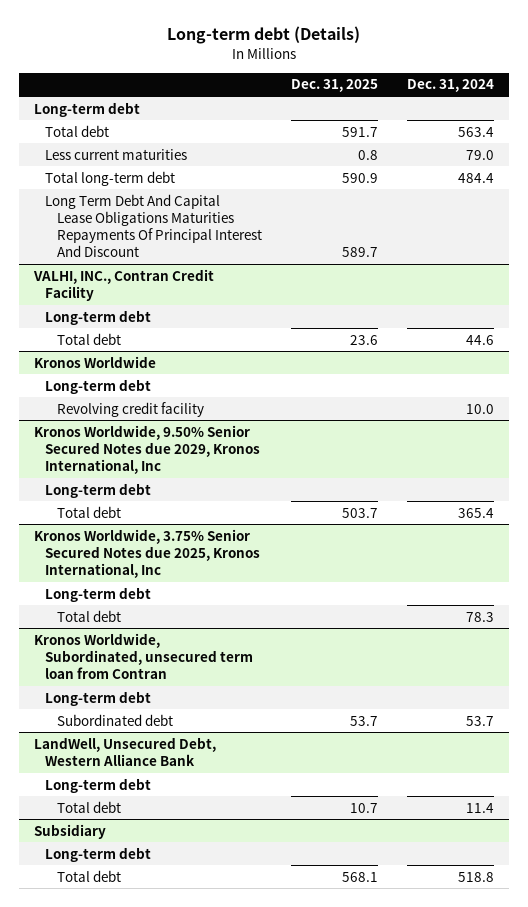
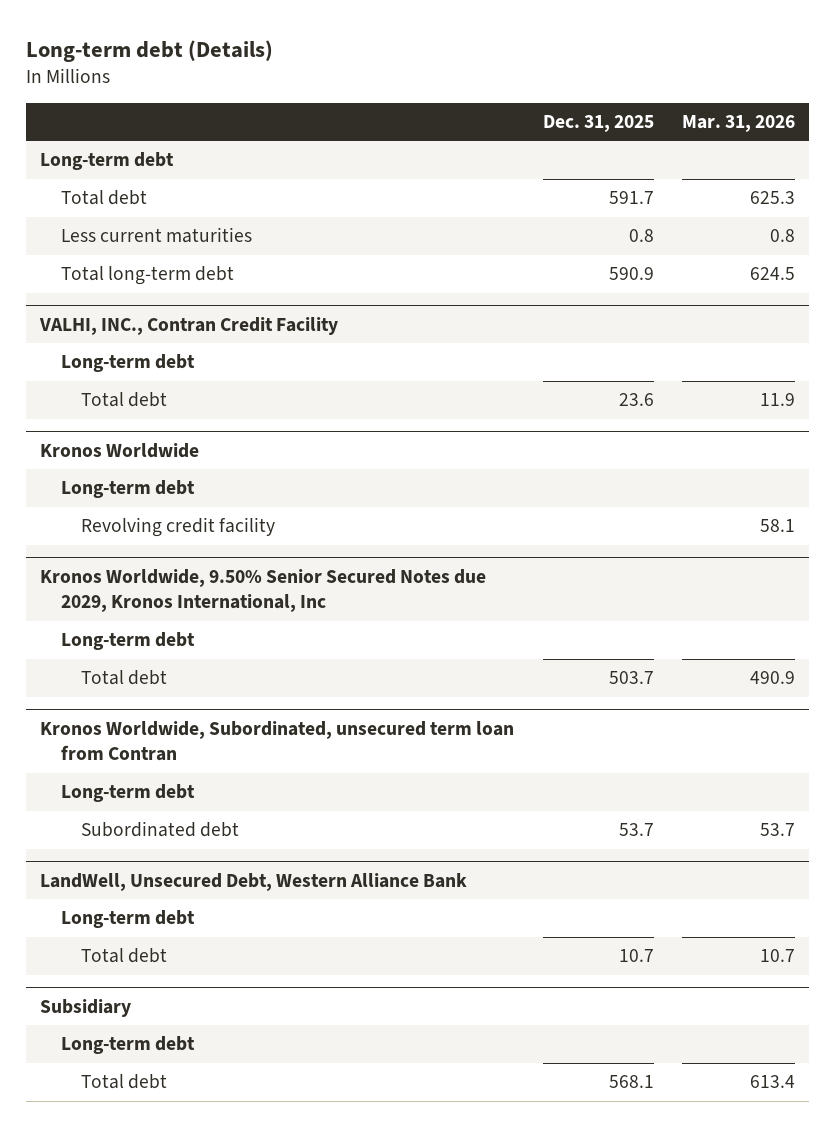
[407,79,495,93] Dec. 31, 2024 -> none
none -> [682,114,796,132] Mar. 31, 2026
[45,193,262,257] Long Term Debt And Capital Lease Obligations Maturities Repayments Of Principal Interest And Discount -> none
[33,528,261,578] Kronos Worldwide, 3.75% Senior Secured Notes due 2025, Kronos International, Inc -> none
[45,586,152,602] Long-term debt -> none
[56,609,121,622] Total debt -> none

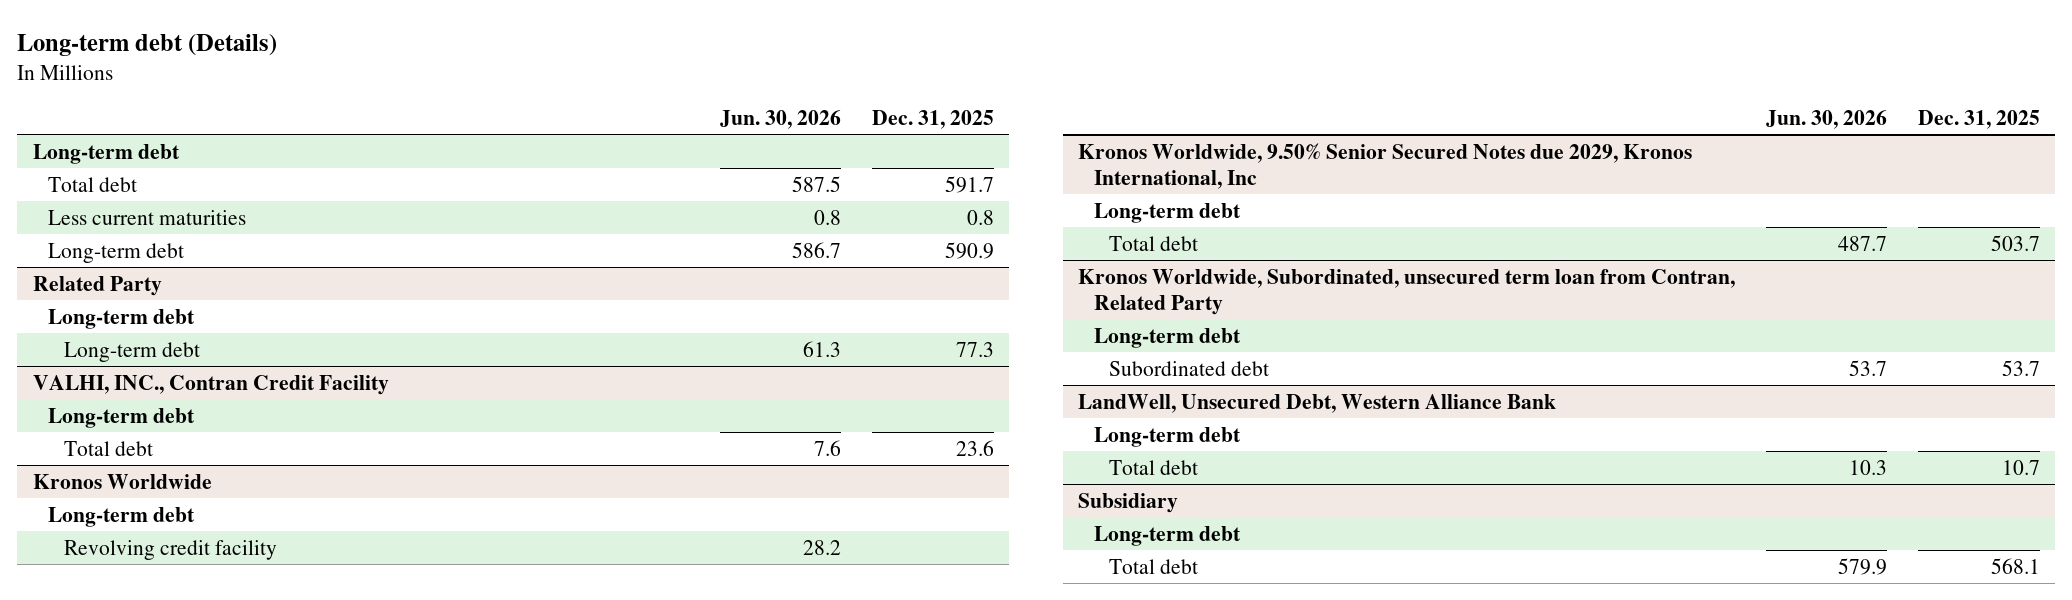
[682,114,796,132] Mar. 31, 2026 -> none
none -> [720,109,842,129] Jun. 30, 2026
[60,266,234,286] Total long-term debt -> [48,242,185,263] Long-term debt
none -> [32,275,162,296] Related Party
none -> [48,308,196,329] Long-term debt
none -> [63,341,200,362] Long-term debt
[40,721,515,762] Kronos Worldwide, Subordinated, unsecured term loan from Contran -> [1078,268,1736,315] Kronos Worldwide, Subordinated, unsecured term loan from Contran, Related Party

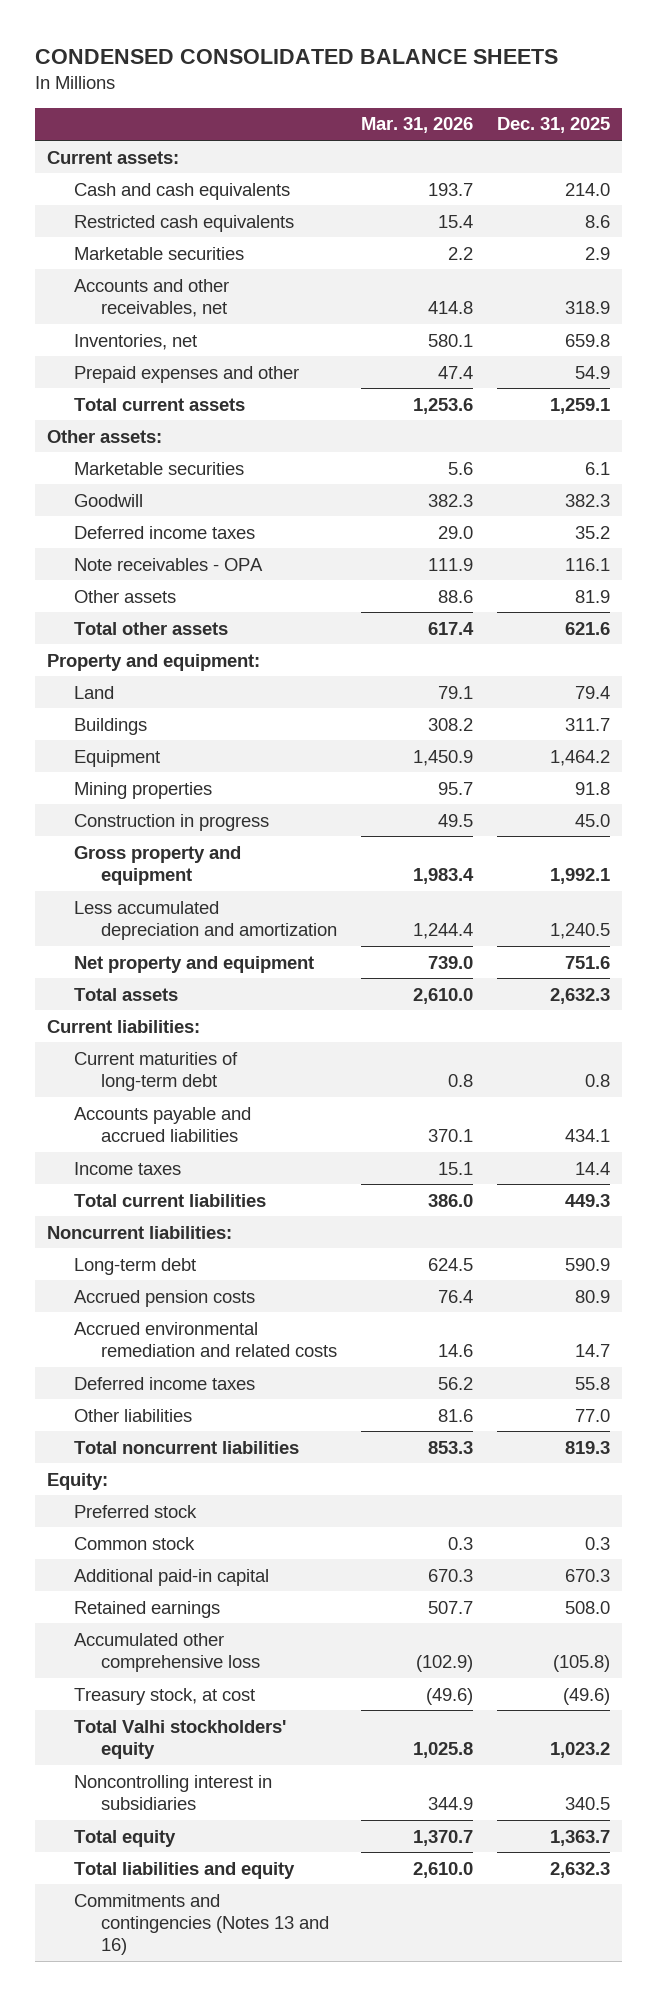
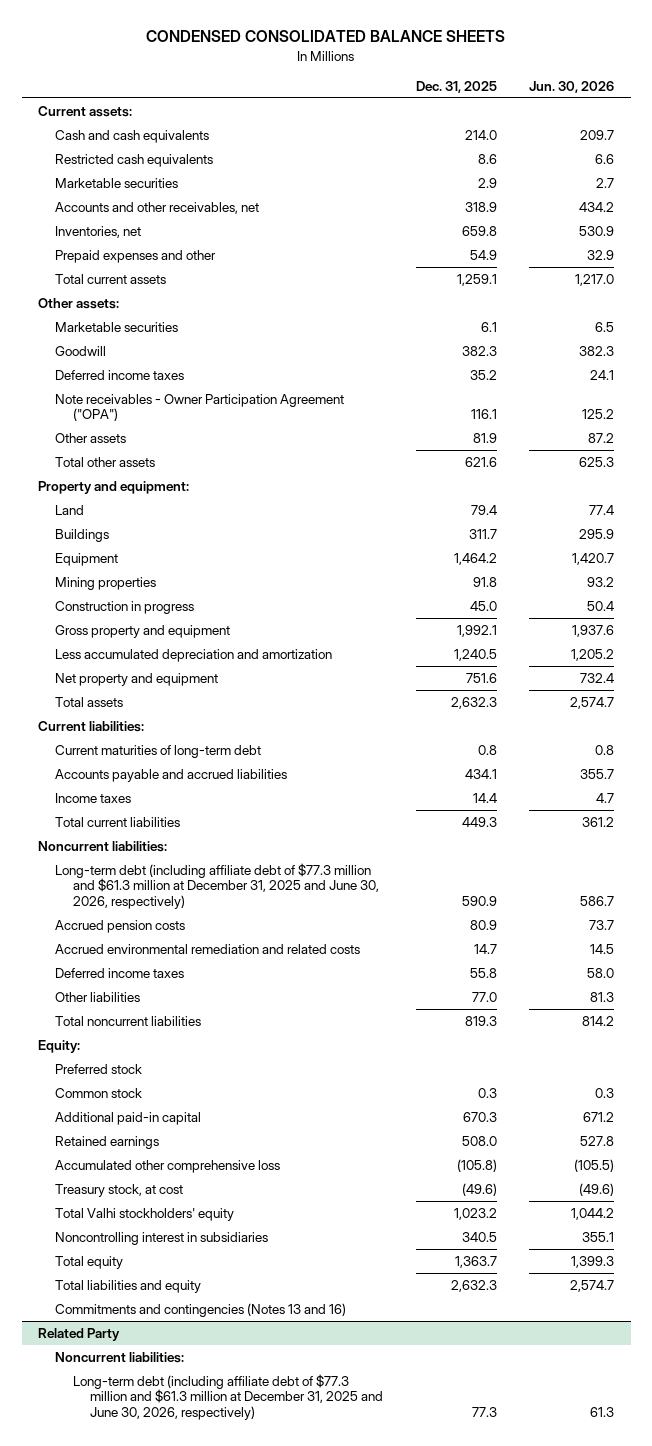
[360,117,473,134] Mar. 31, 2026 -> none
none -> [529,80,615,93] Jun. 30, 2026
[74,557,264,571] Note receivables - OPA -> [55,393,345,422] Note receivables - Owner Participation Agreement ("OPA")
[74,1257,197,1275] Long-term debt -> [55,862,379,910] Long-term debt (including affiliate debt of $77.3 million and $61.3 million at December 31, 2025 and June 30, 2026, respectively)
none -> [37,1327,120,1341] Related Party
none -> [55,1351,185,1363] Noncurrent liabilities:
none -> [72,1373,384,1421] Long-term debt (including affiliate debt of $77.3 million and $61.3 million at December 31, 2025 and June 30, 2026, respectively)

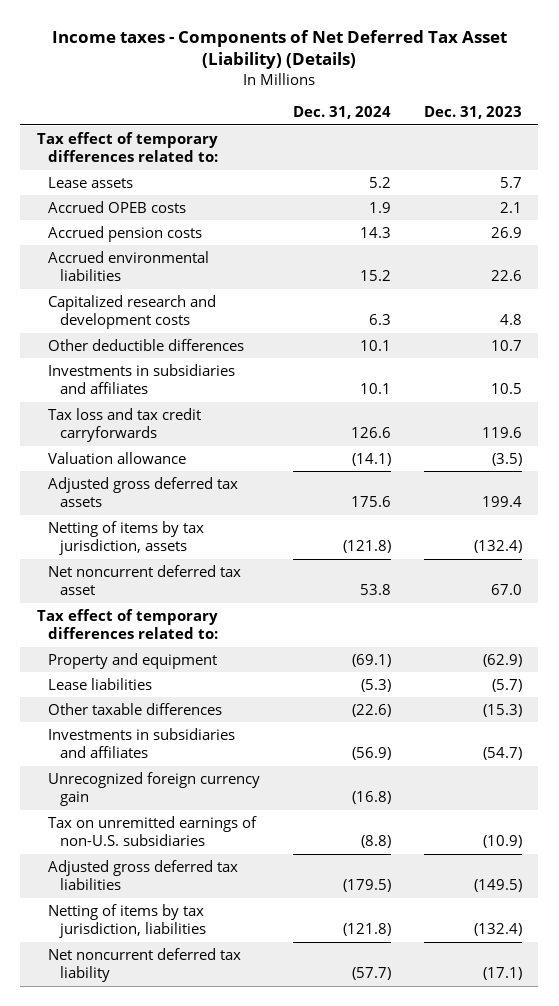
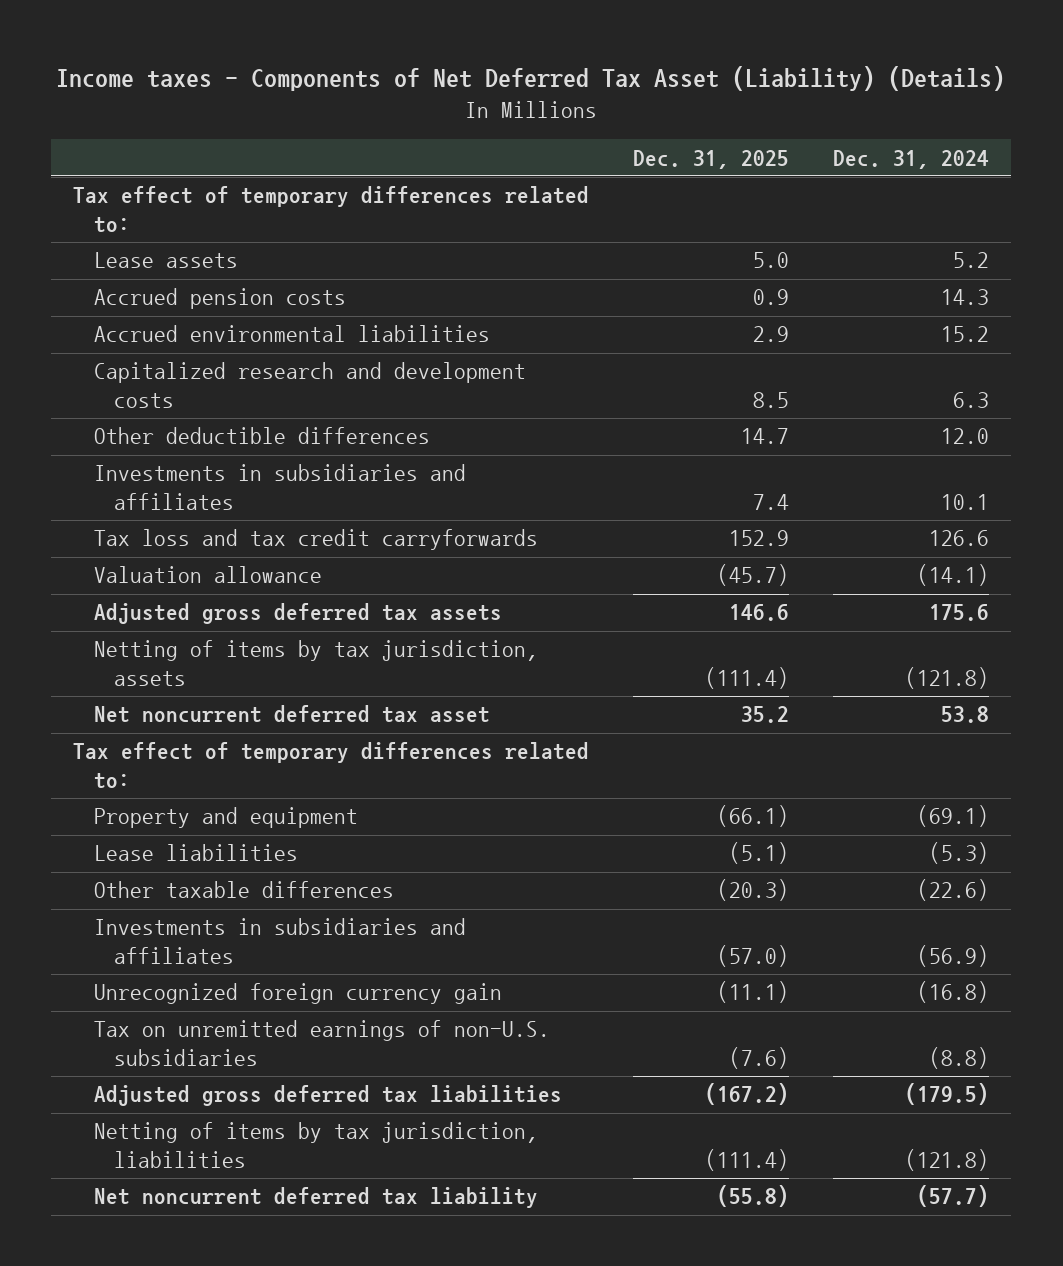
[423,106,522,120] Dec. 31, 2023 -> none
none -> [633,149,790,169] Dec. 31, 2025
[48,200,187,213] Accrued OPEB costs -> none
[360,339,392,351] 10.1 -> [941,428,990,445] 12.0

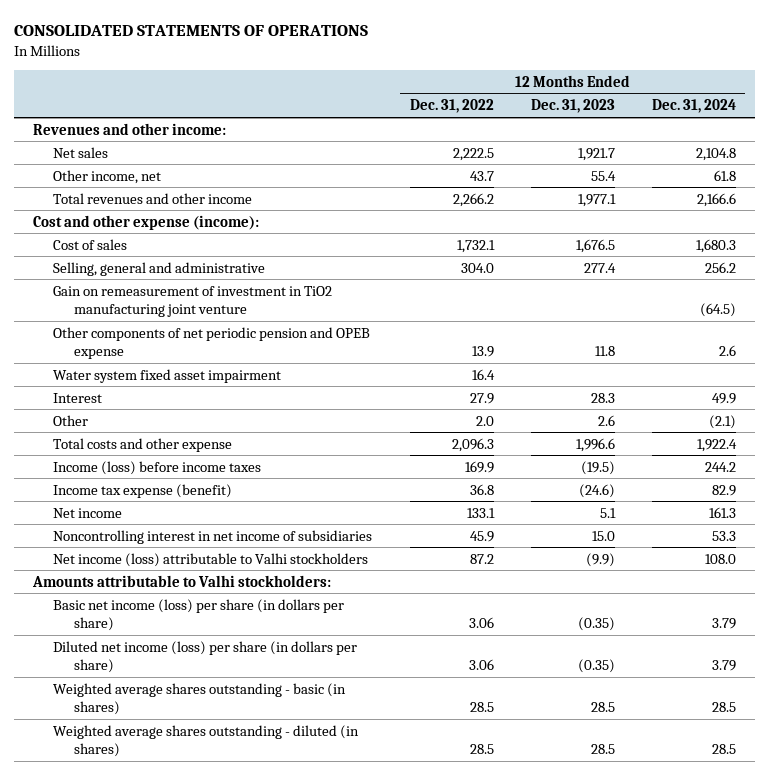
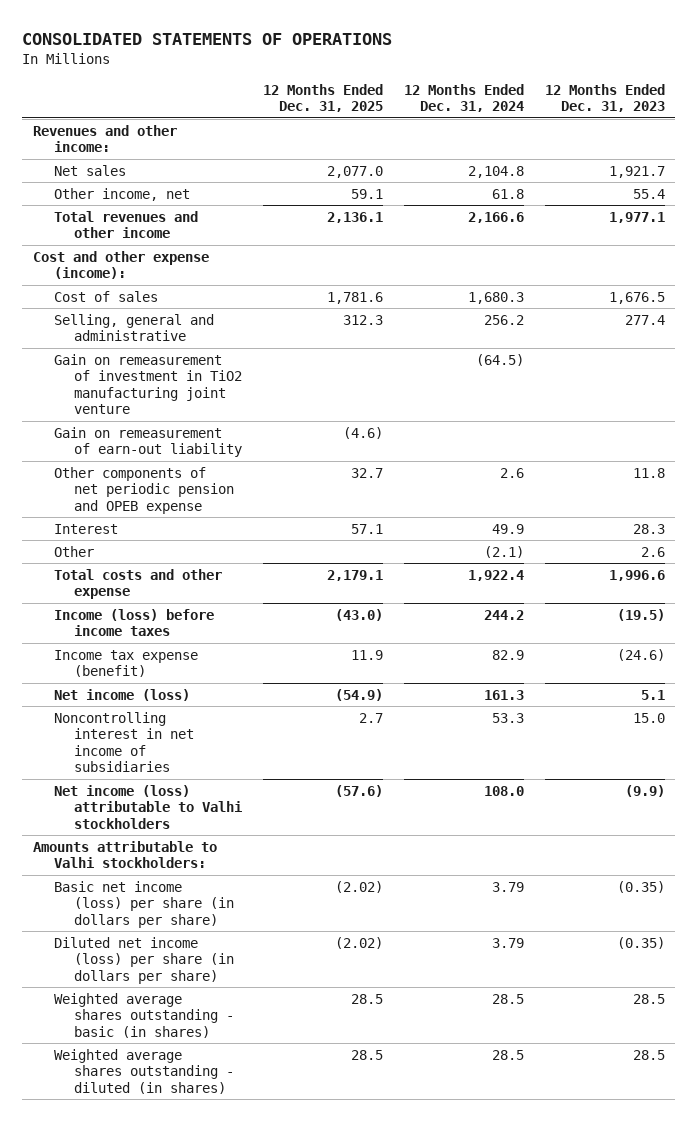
[409,99,494,114] Dec. 31, 2022 -> none
none -> [263,84,384,113] 12 Months Ended Dec. 31, 2025
none -> [53,426,243,458] Gain on remeasurement of earn-out liability
[53,368,282,383] Water system fixed asset impairment -> none
[53,507,123,518] Net income -> [53,688,190,701] Net income (loss)

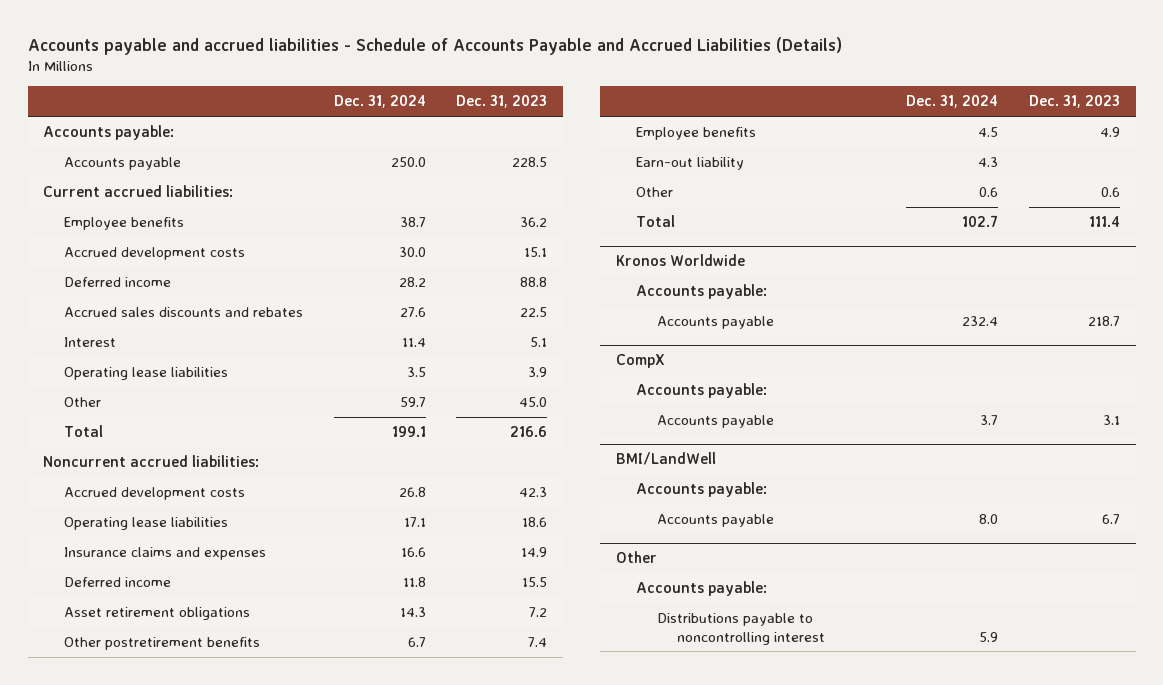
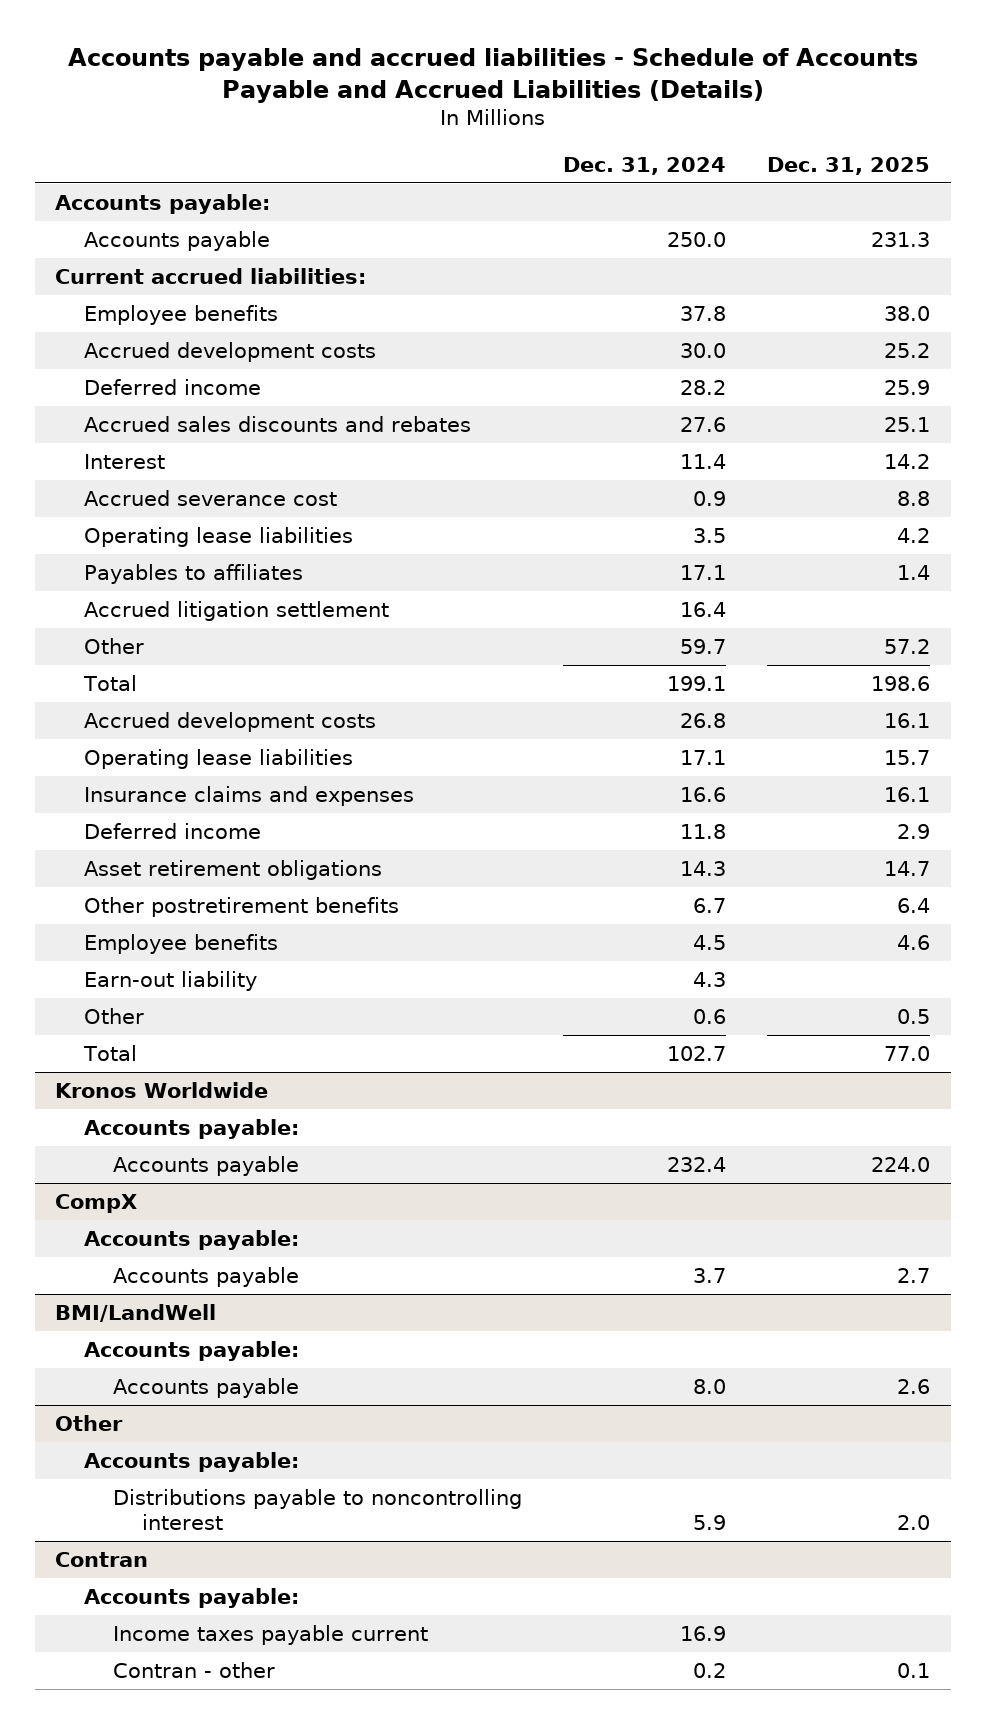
[456,95,548,109] Dec. 31, 2023 -> none
none -> [767,156,931,175] Dec. 31, 2025
[399,216,426,227] 38.7 -> [680,305,727,321] 37.8
none -> [84,489,338,506] Accrued severance cost
none -> [84,563,304,584] Payables to affiliates
none -> [84,600,390,621] Accrued litigation settlement
[43,454,260,467] Noncurrent accrued liabilities: -> none
none -> [55,1551,149,1567] Contran
none -> [84,1587,300,1608] Accounts payable:
none -> [113,1624,429,1645] Income taxes payable current
none -> [113,1661,276,1678] Contran - other

